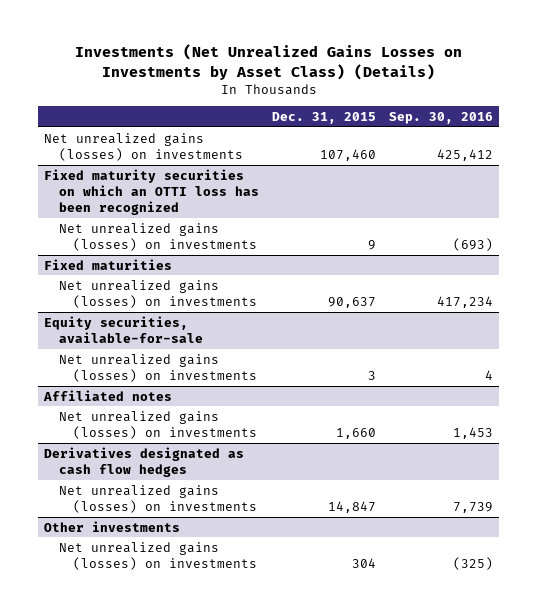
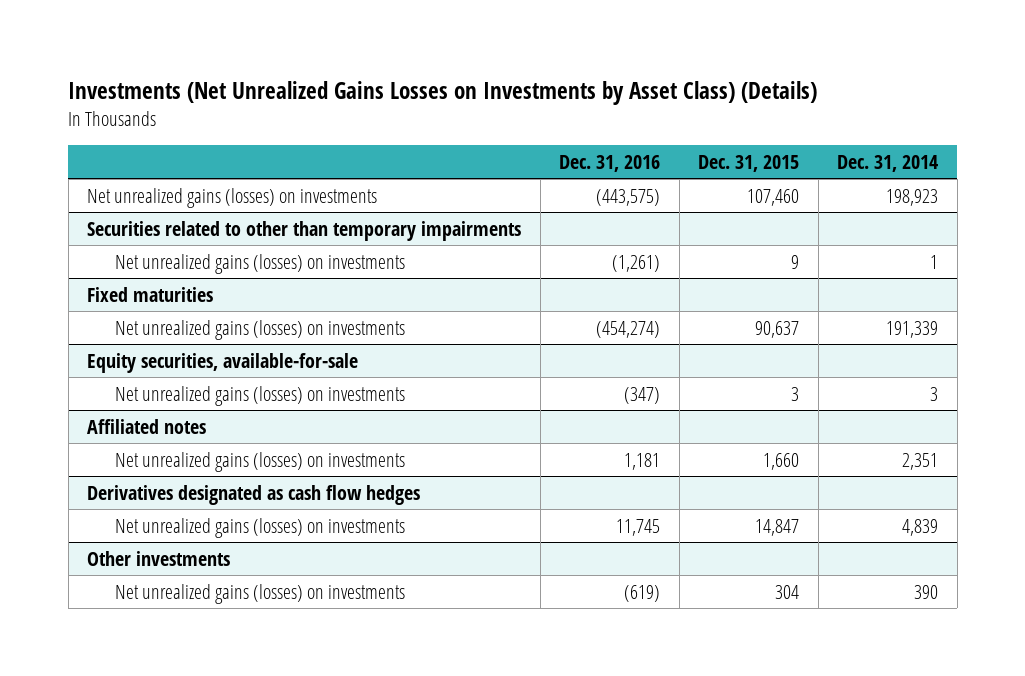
[388,112,493,125] Sep. 30, 2016 -> none
none -> [559,154,661,172] Dec. 31, 2016
none -> [837,154,939,172] Dec. 31, 2014
[44,168,259,216] Fixed maturity securities on which an OTTI loss has been recognized -> [87,220,522,241] Securities related to other than temporary impairments

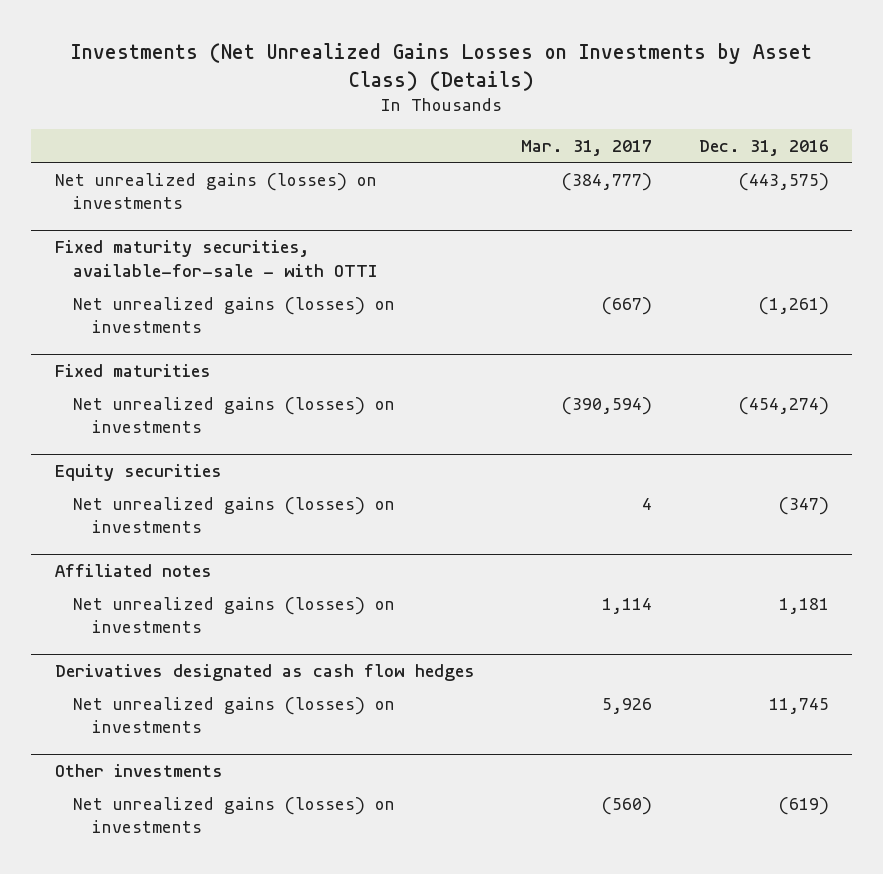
[698,154,800,172] Dec. 31, 2015 -> none
[837,154,939,172] Dec. 31, 2014 -> none
none -> [521,139,653,156] Mar. 31, 2017
[87,220,522,241] Securities related to other than temporary impairments -> [54,240,379,277] Fixed maturity securities, available-for-sale - with OTTI
[87,352,359,373] Equity securities, available-for-sale -> [54,464,222,482] Equity securities

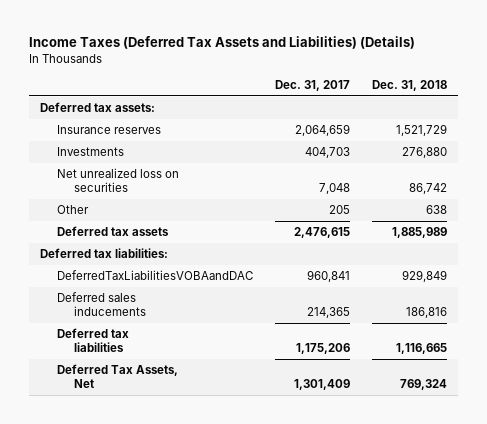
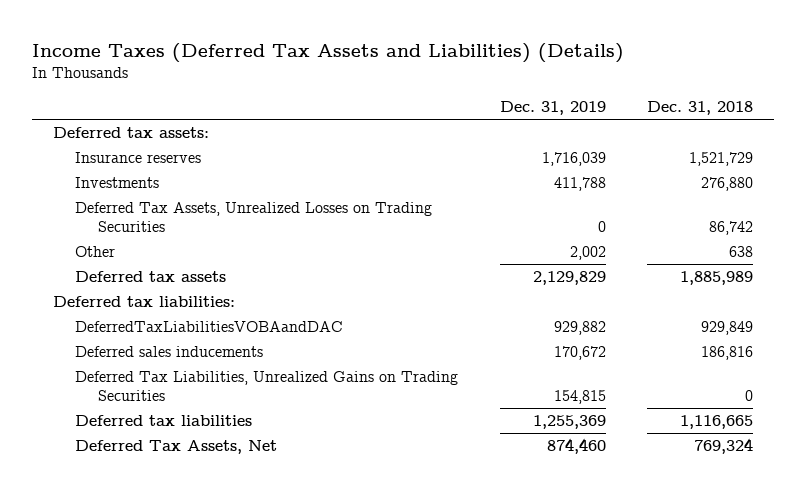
[274,79,350,91] Dec. 31, 2017 -> none
none -> [499,101,606,116] Dec. 31, 2019
[56,167,179,193] Net unrealized loss on securities -> [75,202,433,232] Deferred Tax Assets, Unrealized Losses on Trading Securities
none -> [75,371,459,401] Deferred Tax Liabilities, Unrealized Gains on Trading Securities

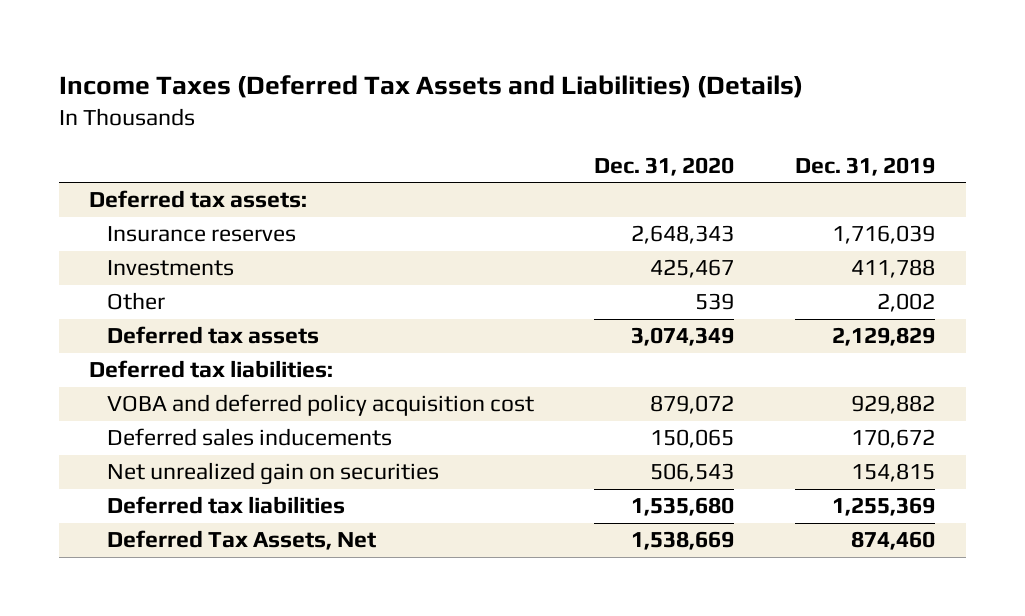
[647,101,754,116] Dec. 31, 2018 -> none
none -> [594,156,735,176] Dec. 31, 2020
[75,202,433,232] Deferred Tax Assets, Unrealized Losses on Trading Securities -> none
[75,321,344,333] DeferredTaxLiabilitiesVOBAandDAC -> [106,394,534,417] VOBA and deferred policy acquisition cost
[75,371,459,401] Deferred Tax Liabilities, Unrealized Gains on Trading Securities -> [106,462,439,486] Net unrealized gain on securities

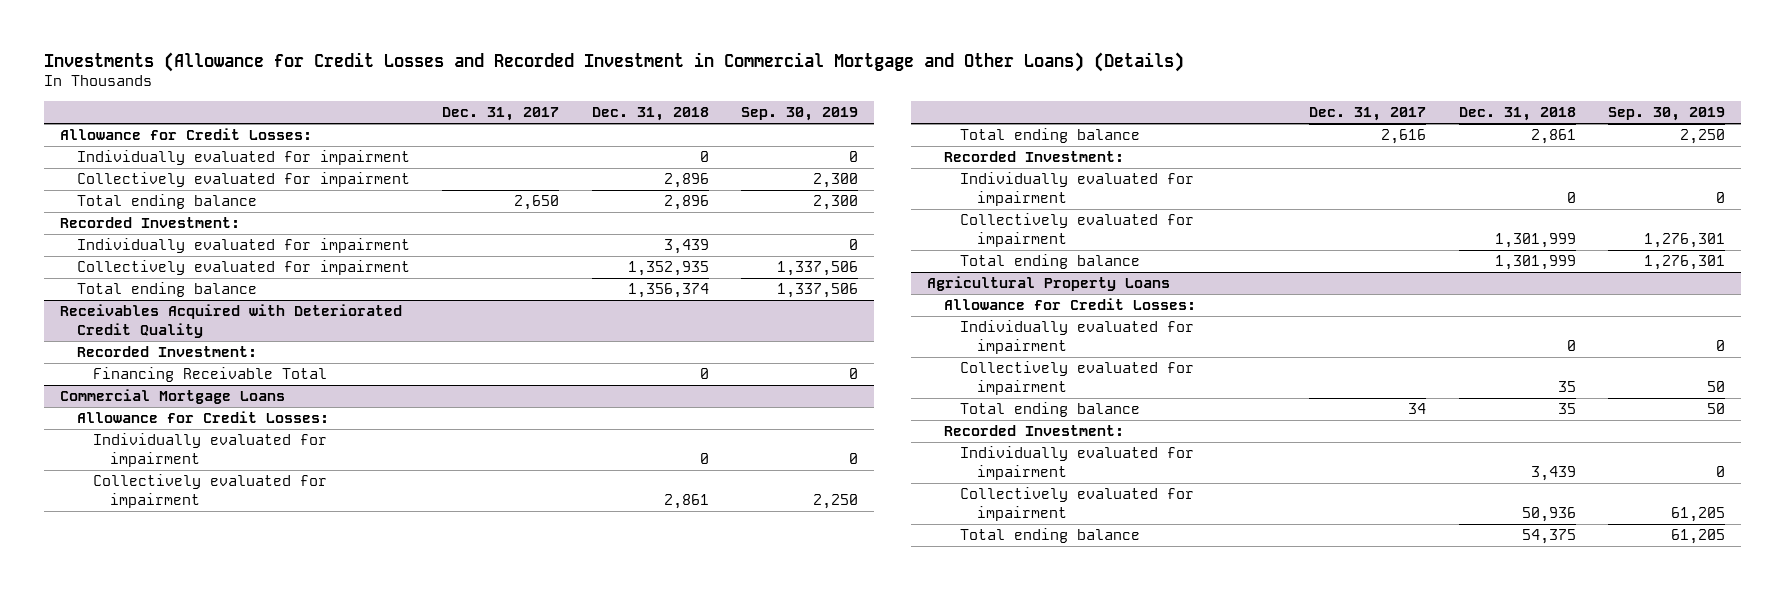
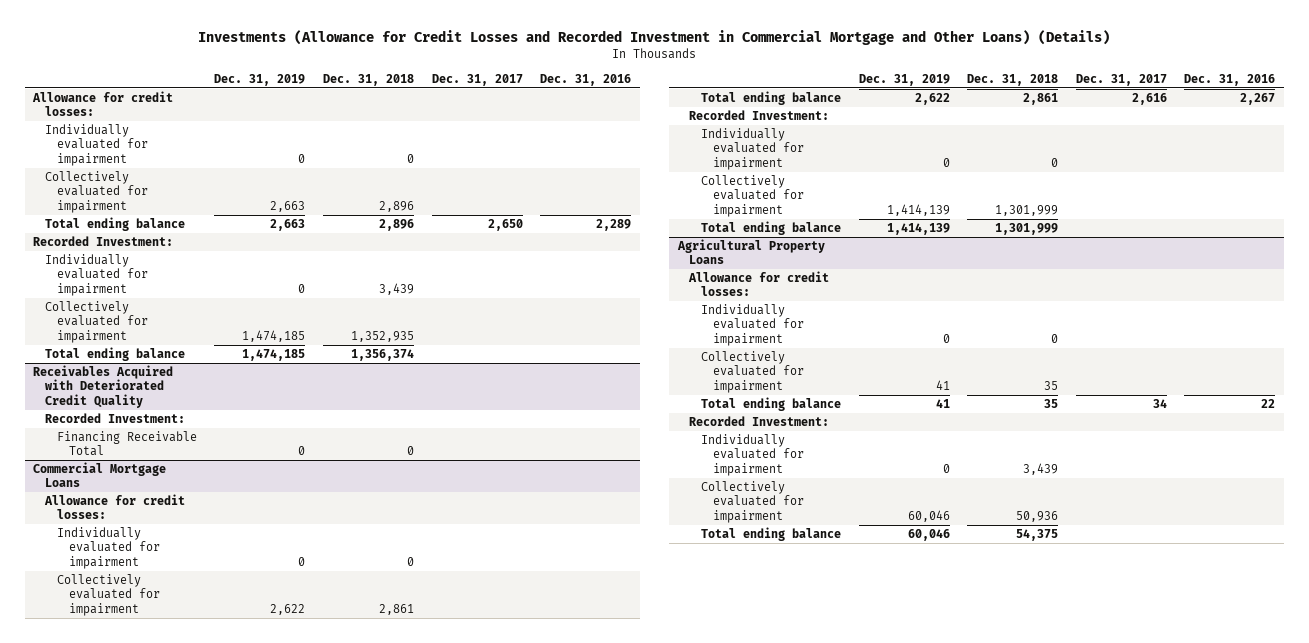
[741,107,859,122] Sep. 30, 2019 -> none
none -> [214,73,306,86] Dec. 31, 2019
none -> [540,73,632,86] Dec. 31, 2016
[60,128,313,141] Allowance for Credit Losses: -> [32,90,174,117] Allowance for credit losses:
[76,411,329,424] Allowance for Credit Losses: -> [44,493,186,520] Allowance for credit losses:
[943,298,1196,311] Allowance for Credit Losses: -> [688,270,830,297] Allowance for credit losses:

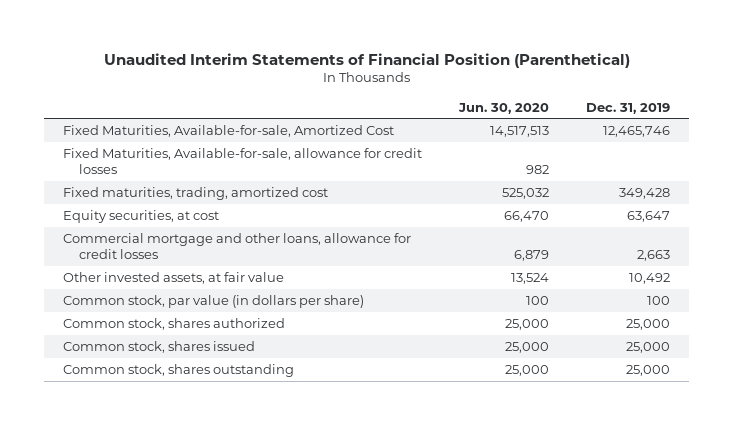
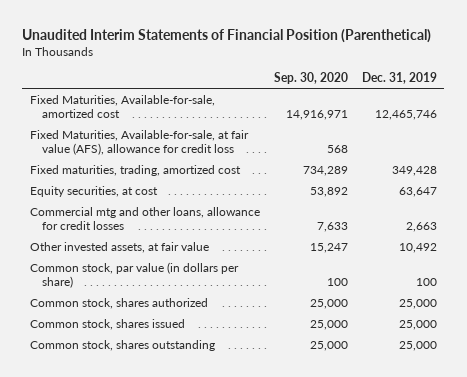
[458,102,550,114] Jun. 30, 2020 -> none
none -> [273,71,348,84] Sep. 30, 2020
[62,124,394,137] Fixed Maturities, Available-for-sale, Amortized Cost -> [29,94,215,118] Fixed Maturities, Available-for-sale, amortized cost
[62,147,422,174] Fixed Maturities, Available-for-sale, allowance for credit losses -> [29,129,249,155] Fixed Maturities, Available-for-sale, at fair value (AFS), allowance for credit loss
[62,232,411,259] Commercial mortgage and other loans, allowance for credit losses -> [29,206,260,230] Commercial mtg and other loans, allowance for credit losses

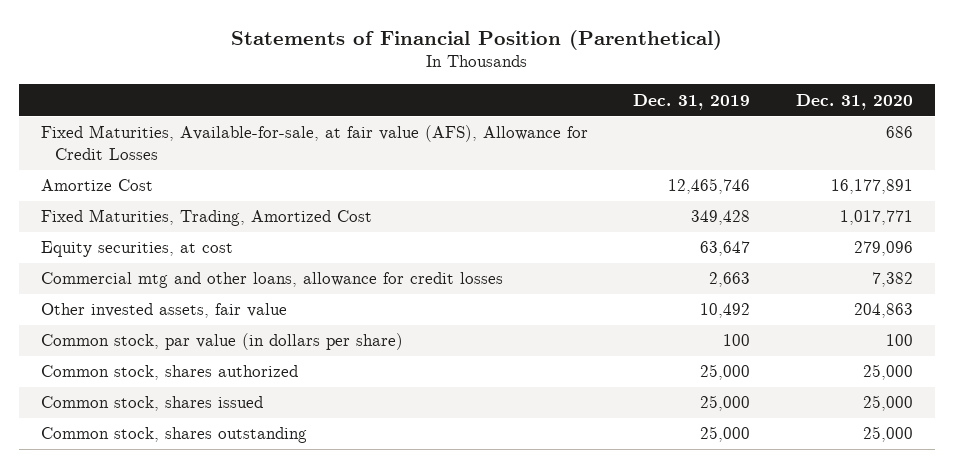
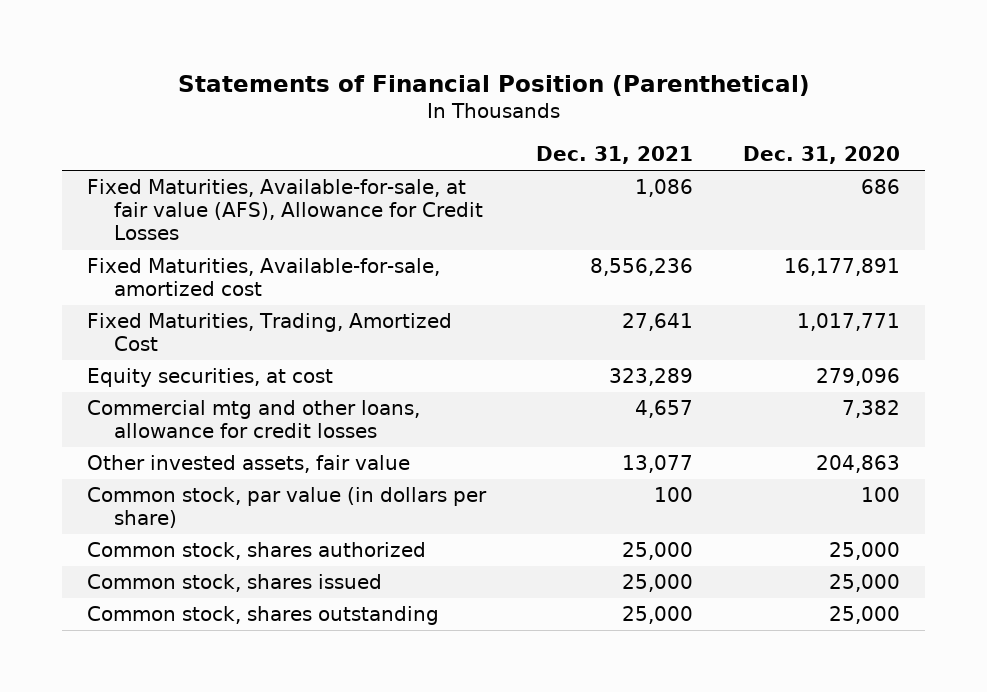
[633,93,751,110] Dec. 31, 2019 -> none
none -> [536,146,694,165] Dec. 31, 2021
[41,179,154,192] Amortize Cost -> [87,258,441,297] Fixed Maturities, Available-for-sale, amortized cost

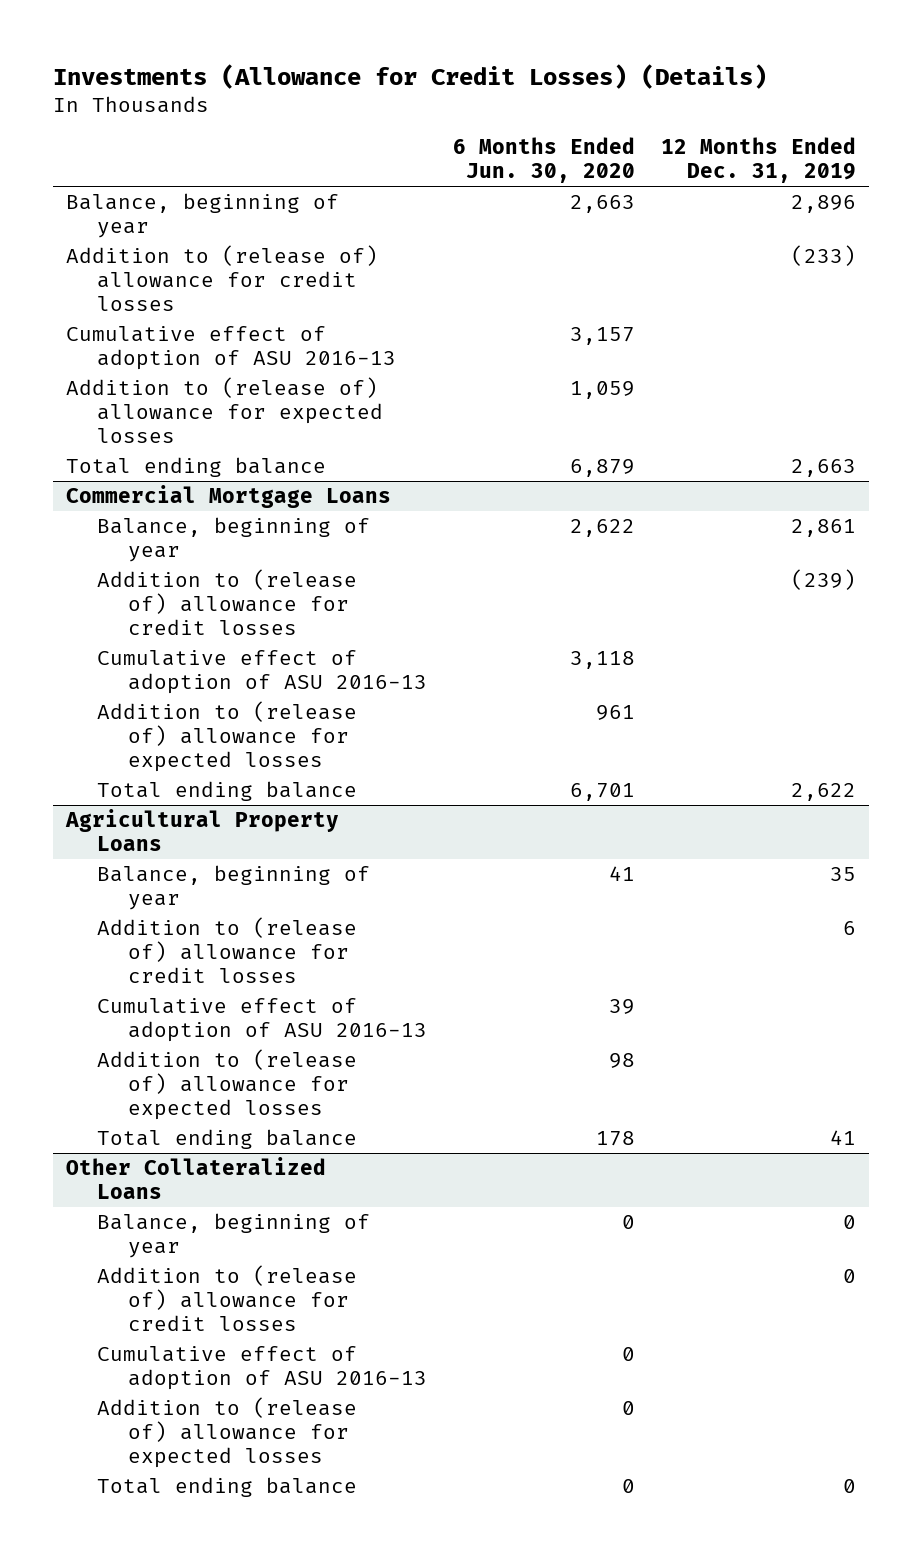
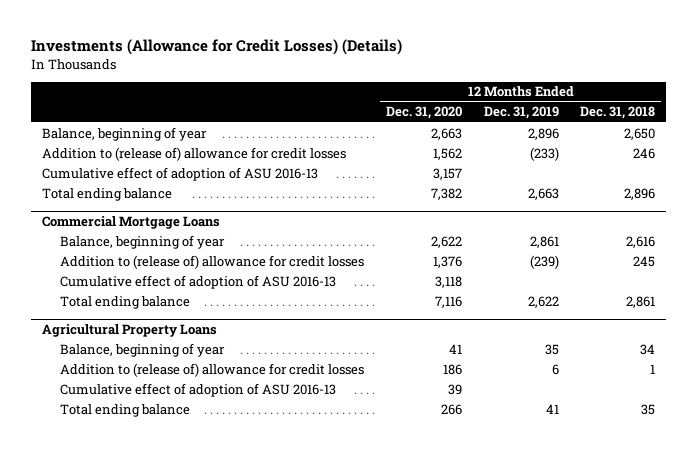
[453,137,636,184] 6 Months Ended Jun. 30, 2020 -> none
none -> [385,106,462,120] Dec. 31, 2020
none -> [580,106,656,120] Dec. 31, 2018
[66,376,384,443] Addition to (release of) allowance for expected losses -> none
[97,700,358,772] Addition to (release of) allowance for expected losses -> none
[97,1048,358,1120] Addition to (release of) allowance for expected losses -> none
[66,1156,327,1199] Other Collateralized Loans -> none
[97,1212,371,1258] Balance, beginning of year -> none
[97,1264,358,1331] Addition to (release of) allowance for credit losses -> none
[97,1345,427,1390] Cumulative effect of adoption of ASU 2016-13 -> none
[97,1396,358,1468] Addition to (release of) allowance for expected losses -> none
[97,1476,358,1497] Total ending balance -> none

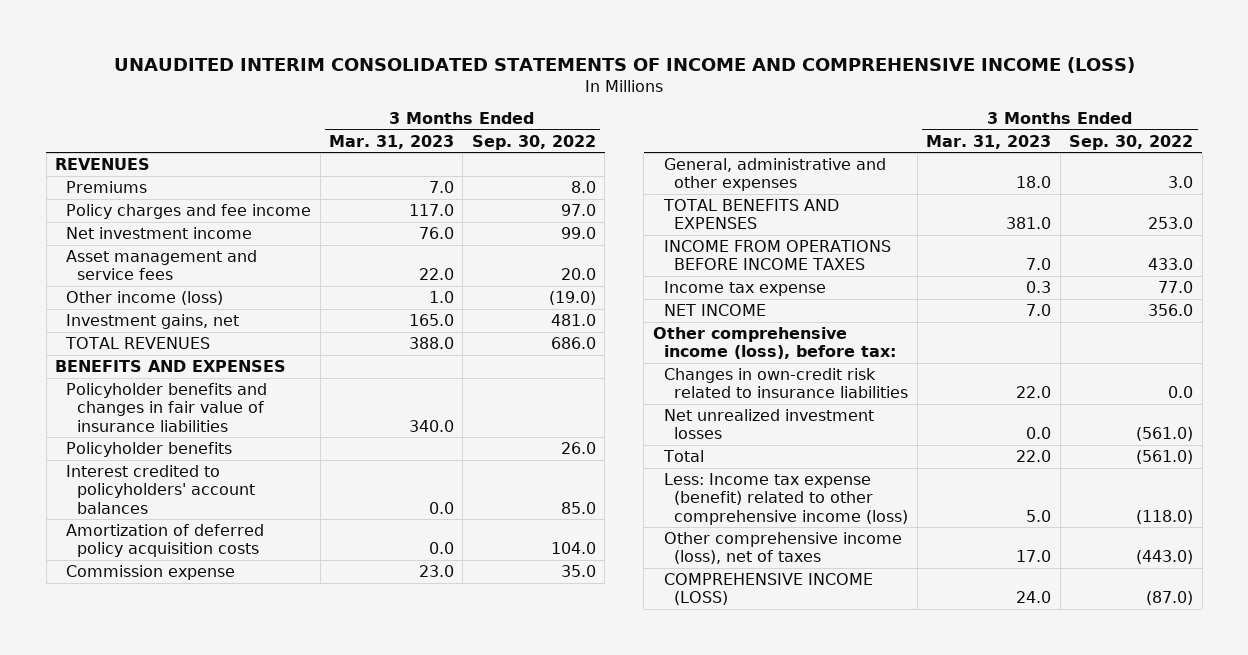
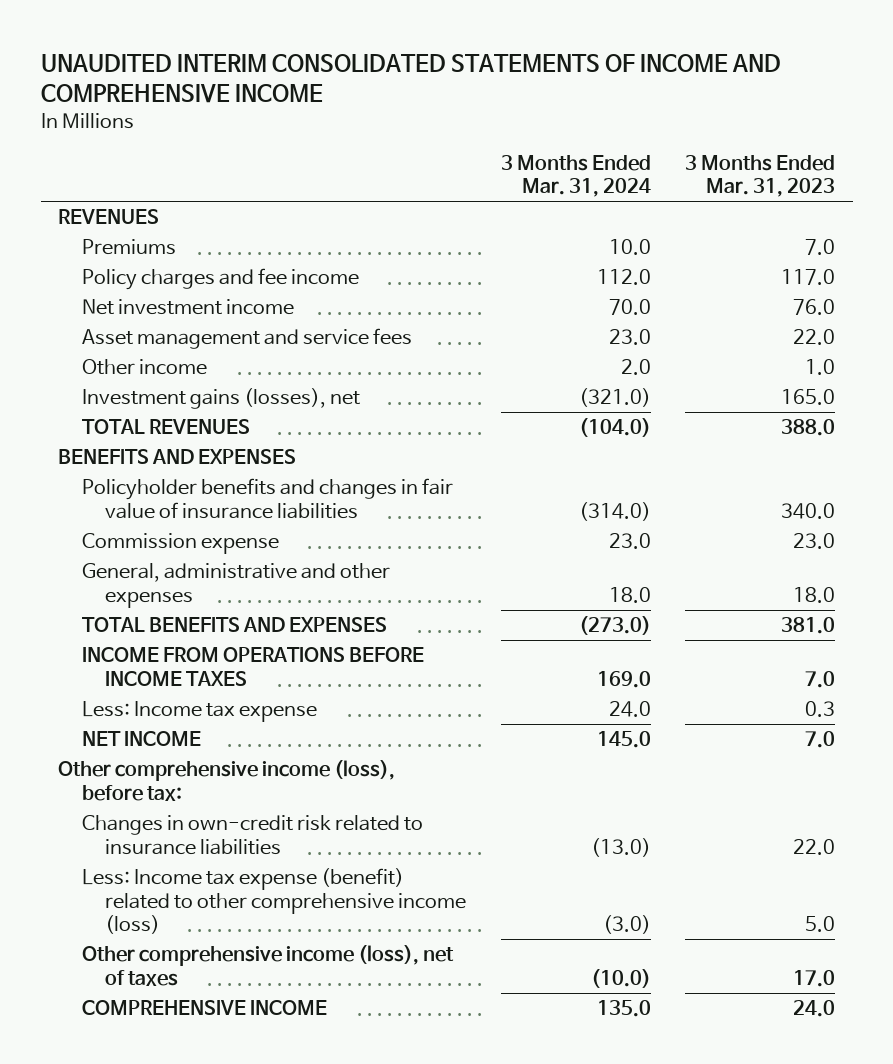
[114,56,1136,73] UNAUDITED INTERIM CONSOLIDATED STATEMENTS OF INCOME AND COMPREHENSIVE INCOME (LOSS) -> [40,53,781,104] UNAUDITED INTERIM CONSOLIDATED STATEMENTS OF INCOME AND COMPREHENSIVE INCOME
[471,134,596,150] Sep. 30, 2022 -> none
none -> [500,154,651,198] 3 Months Ended Mar. 31, 2024
[66,290,224,305] Other income (loss) -> [81,359,207,376] Other income
[66,313,240,329] Investment gains, net -> [81,388,360,410] Investment gains (losses), net
[66,441,233,457] Policyholder benefits -> none
[66,464,256,514] Interest credited to policyholders' account balances -> none
[66,523,265,558] Amortization of deferred policy acquisition costs -> none
[663,280,826,296] Income tax expense -> [81,701,317,723] Less: Income tax expense
[663,408,874,440] Net unrealized investment losses -> none
[662,449,704,462] Total -> none
[663,572,873,606] COMPREHENSIVE INCOME (LOSS) -> [81,1000,327,1016] COMPREHENSIVE INCOME

